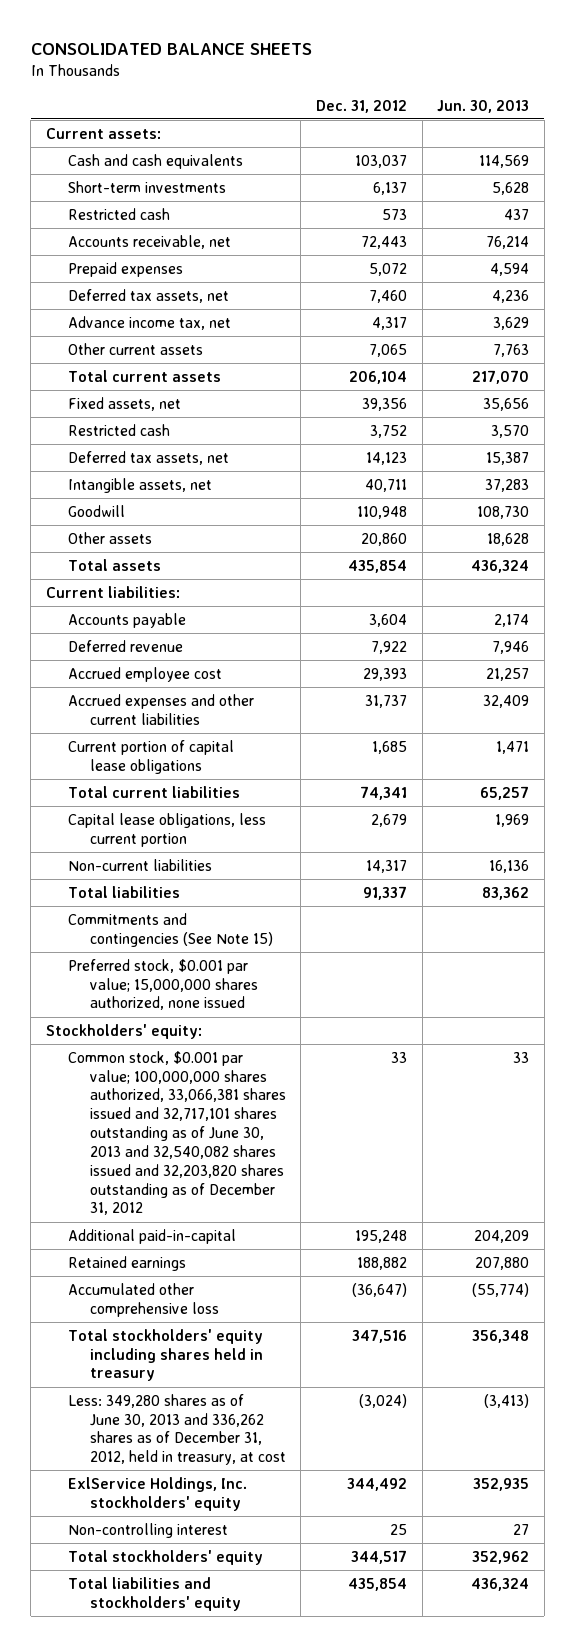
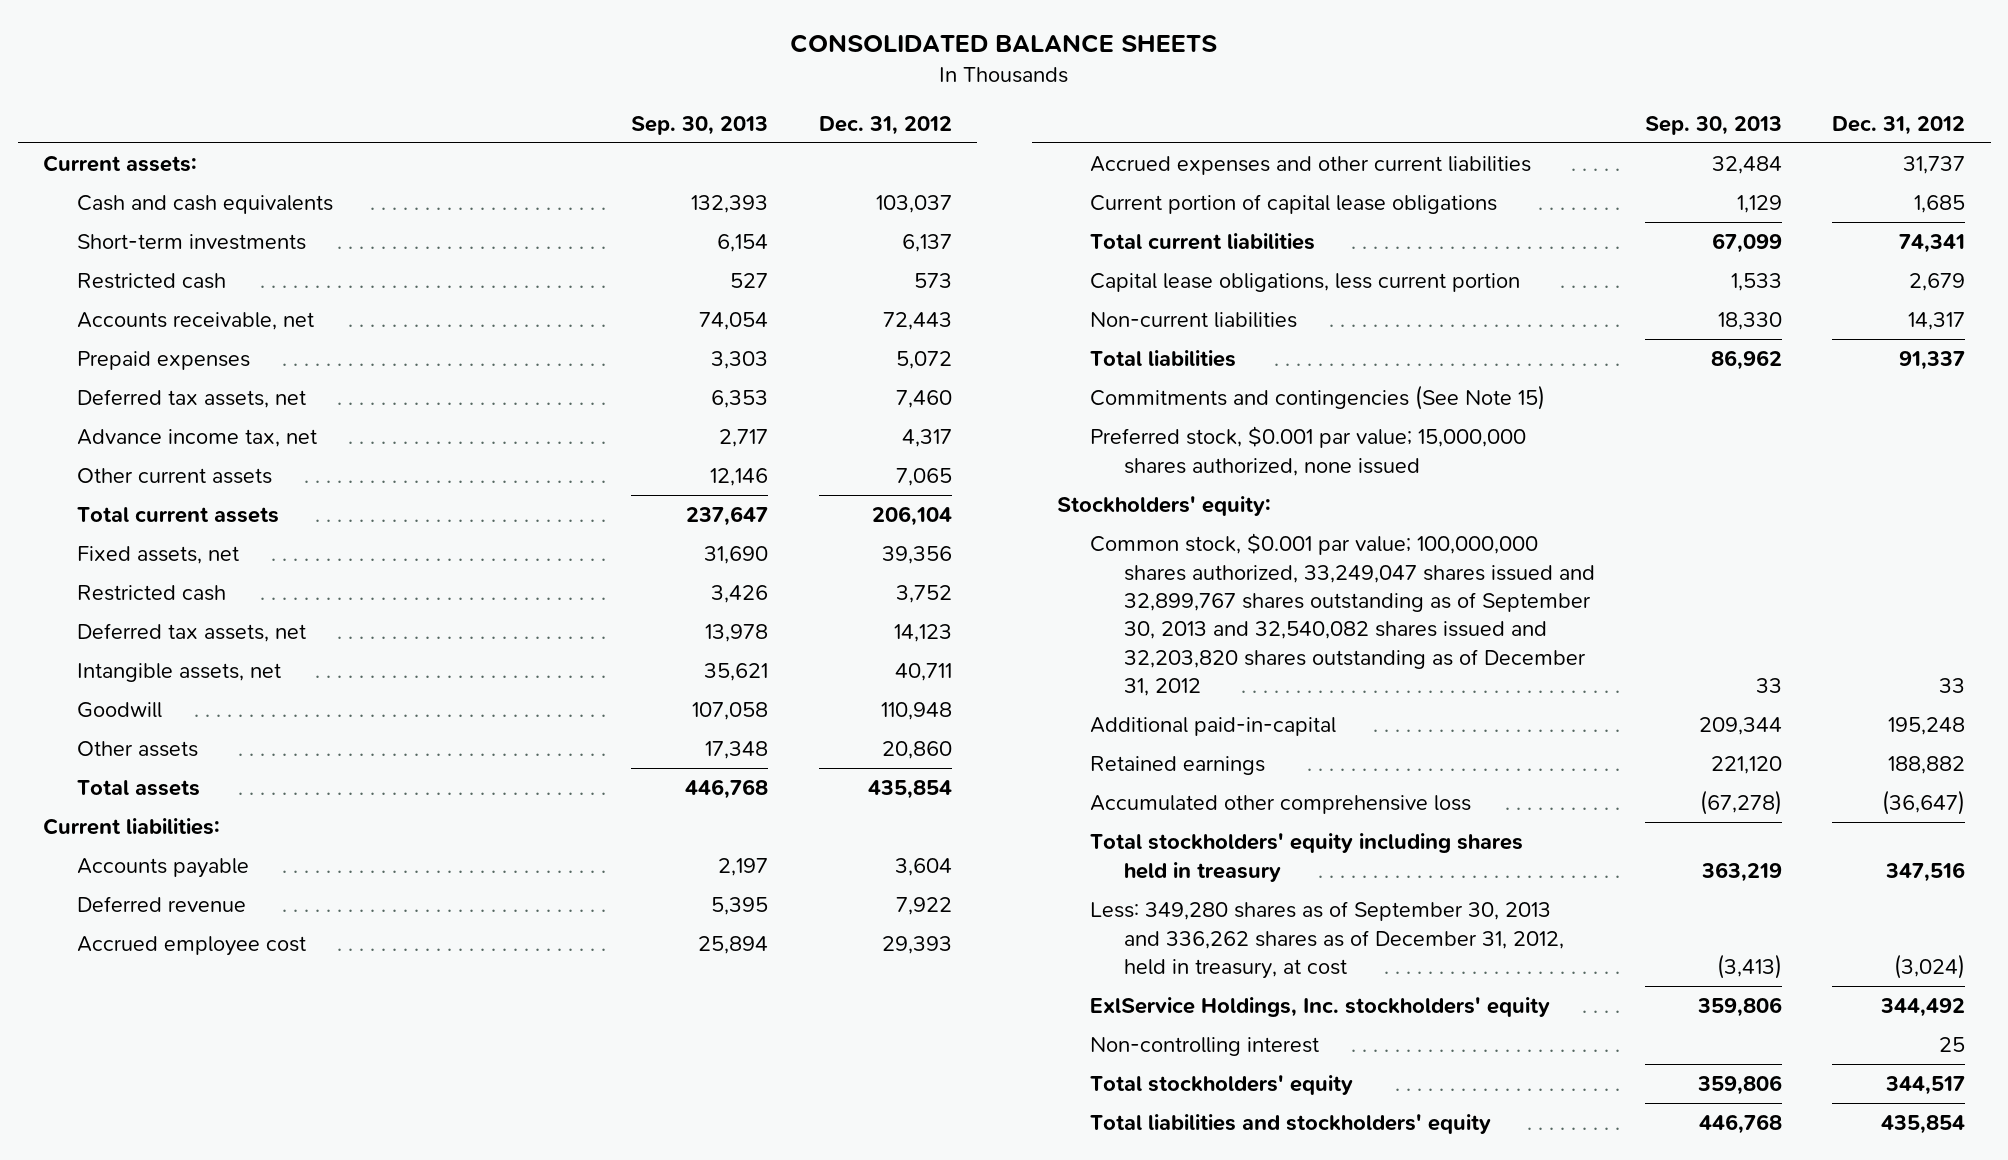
[437,99,530,113] Jun. 30, 2013 -> none
none -> [631,115,769,135] Sep. 30, 2013
[67,1050,286,1216] Common stock, $0.001 par value; 100,000,000 shares authorized, 33,066,381 shares issued and 32,717,101 shares outstanding as of June 30, 2013 and 32,540,082 shares issued and 32,203,820 shares outstanding as of December 31, 2012 -> [1090,533,1596,697] Common stock, $0.001 par value; 100,000,000 shares authorized, 33,249,047 shares issued and 32,899,767 shares outstanding as of September 30, 2013 and 32,540,082 shares issued and 32,203,820 shares outstanding as of December 31, 2012
[67,1393,286,1466] Less: 349,280 shares as of June 30, 2013 and 336,262 shares as of December 31, 2012, held in treasury, at cost -> [1090,901,1565,979] Less: 349,280 shares as of September 30, 2013 and 336,262 shares as of December 31, 2012, held in treasury, at cost

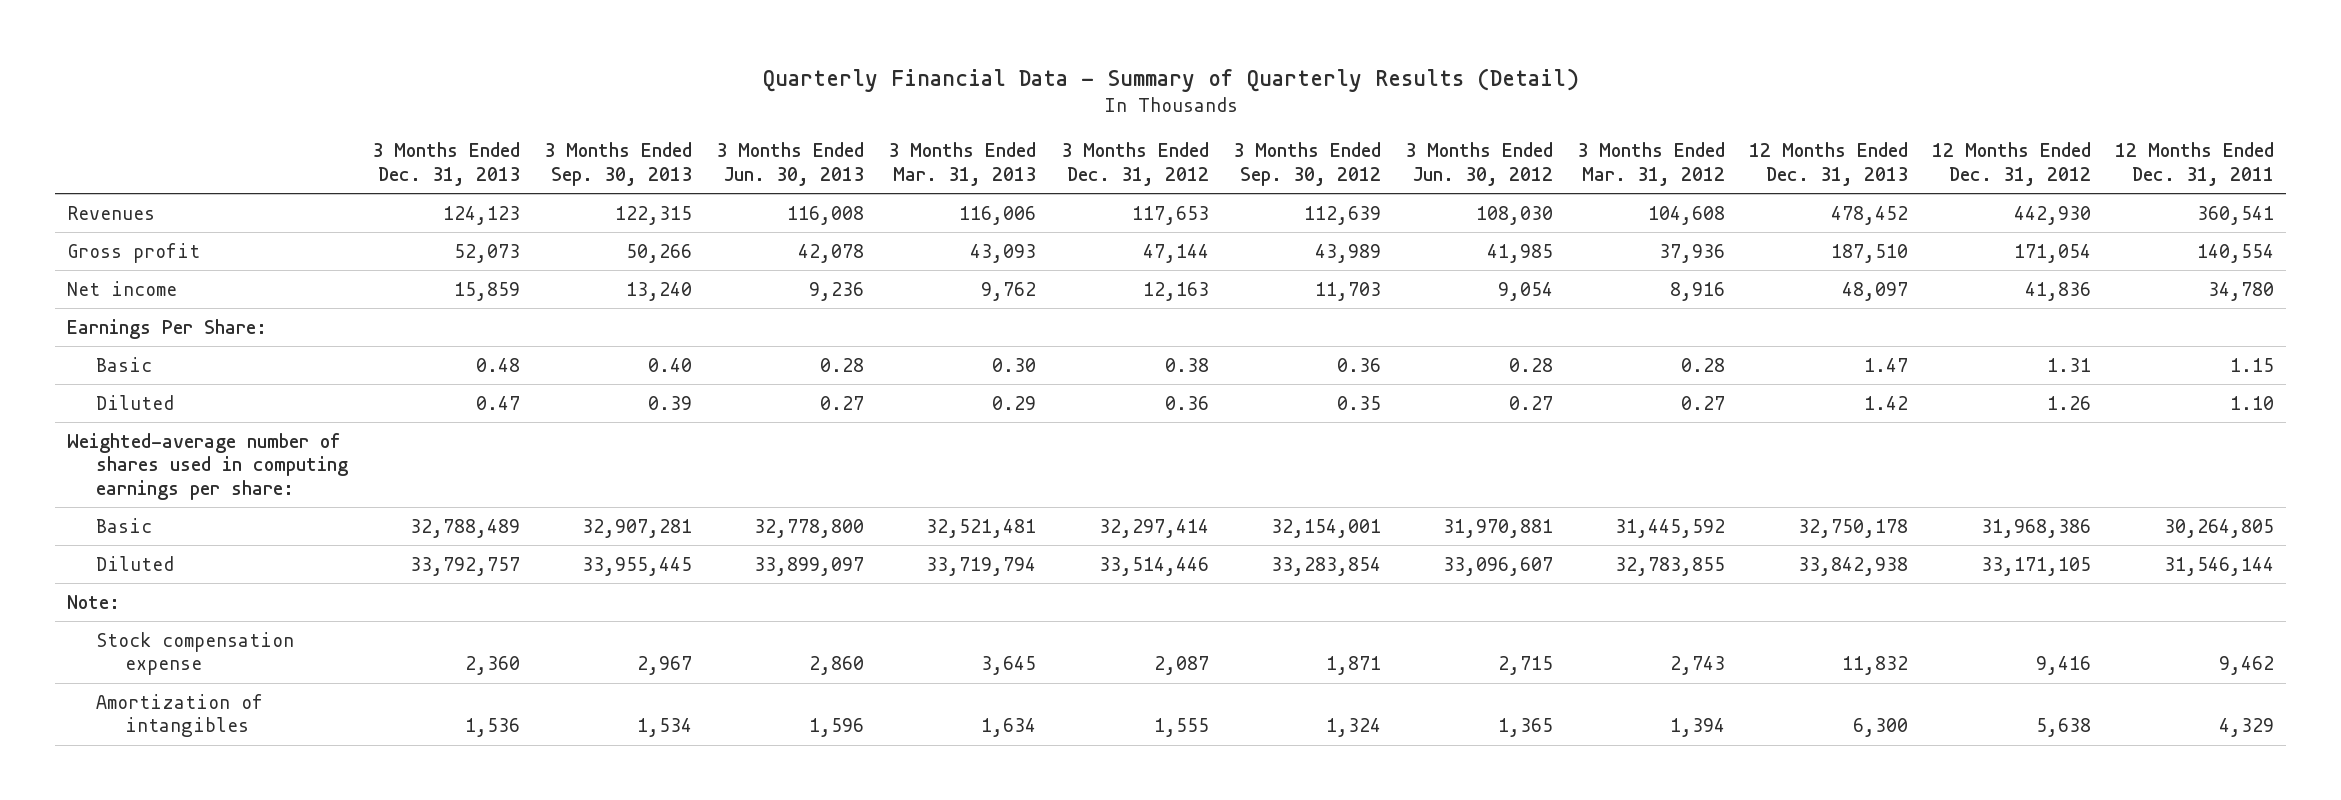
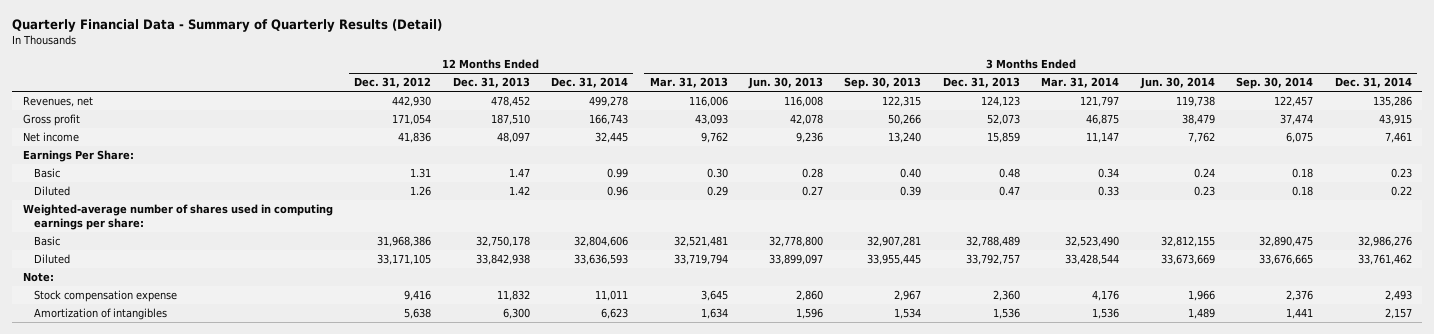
[1060,142,1209,186] 3 Months Ended Dec. 31, 2012 -> none
[1232,142,1381,186] 3 Months Ended Sep. 30, 2012 -> none
[1404,142,1553,186] 3 Months Ended Jun. 30, 2012 -> none
[1576,142,1725,186] 3 Months Ended Mar. 31, 2012 -> none
[2114,142,2274,186] 12 Months Ended Dec. 31, 2011 -> none
none -> [551,77,629,89] Dec. 31, 2014
none -> [1041,77,1120,89] Mar. 31, 2014
none -> [1139,77,1215,90] Jun. 30, 2014
none -> [1236,77,1314,90] Sep. 30, 2014
none -> [1334,77,1412,89] Dec. 31, 2014
[67,205,156,220] Revenues -> [22,96,93,108] Revenues, net

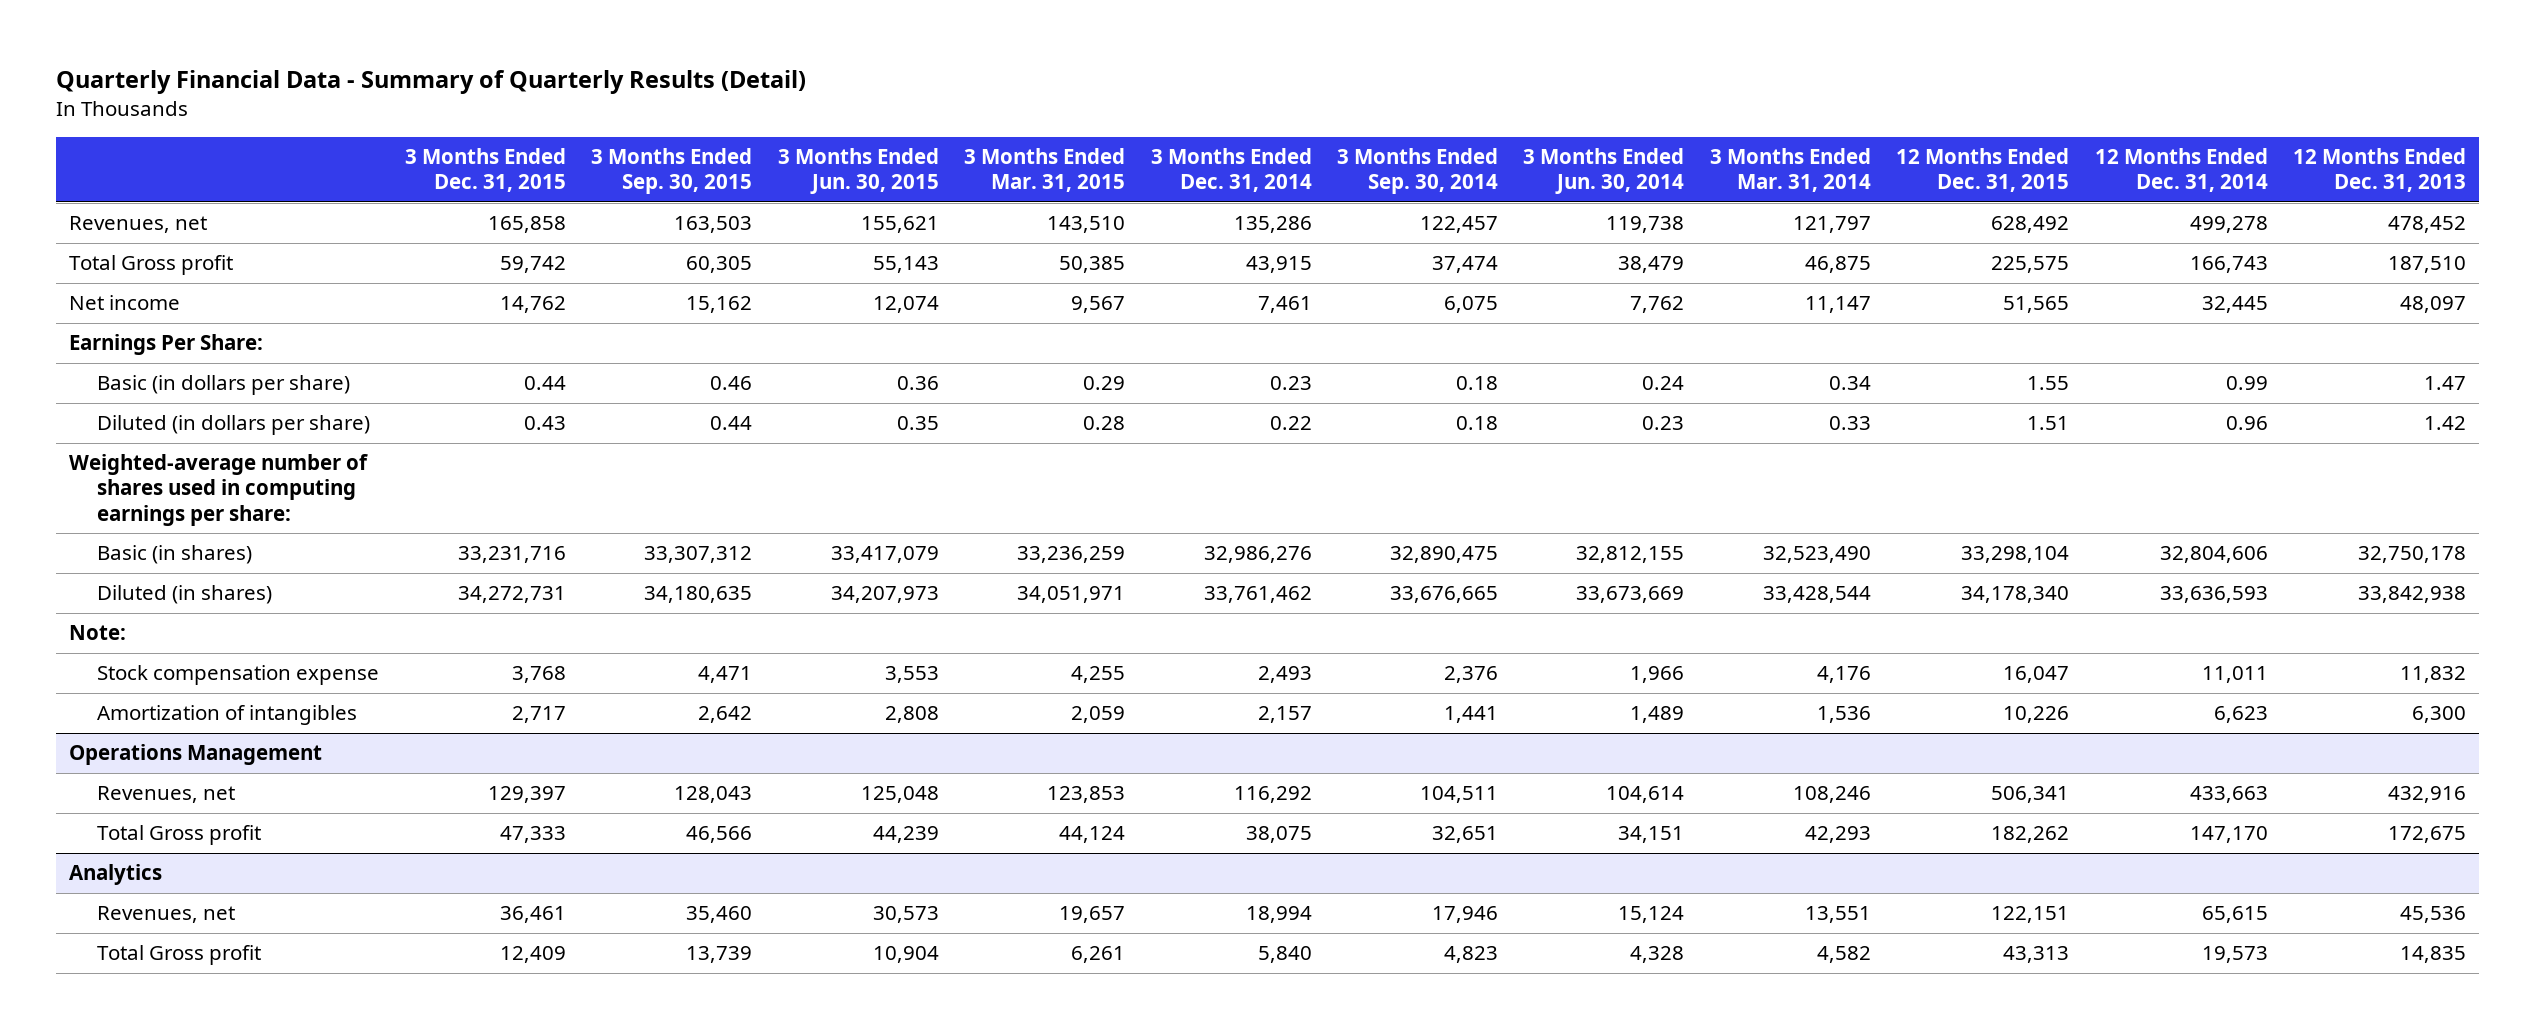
[354,77,432,89] Dec. 31, 2012 -> none
[649,77,728,89] Mar. 31, 2013 -> none
[747,77,823,90] Jun. 30, 2013 -> none
[844,77,922,90] Sep. 30, 2013 -> none
[942,77,1020,89] Dec. 31, 2013 -> none
none -> [404,147,566,193] 3 Months Ended Dec. 31, 2015
none -> [591,147,753,195] 3 Months Ended Sep. 30, 2015
none -> [777,147,939,195] 3 Months Ended Jun. 30, 2015
none -> [964,147,1126,193] 3 Months Ended Mar. 31, 2015
none -> [1896,147,2070,193] 12 Months Ended Dec. 31, 2015
[22,114,80,127] Gross profit -> [68,255,233,276] Total Gross profit
[33,168,60,179] Basic -> [97,375,351,396] Basic (in dollars per share)
[33,186,70,197] Diluted -> [97,415,371,436] Diluted (in dollars per share)
[33,236,60,247] Basic -> [97,545,253,565] Basic (in shares)
[33,254,70,265] Diluted -> [97,585,273,605] Diluted (in shares)
none -> [68,744,322,766] Operations Management
none -> [97,786,236,804] Revenues, net
none -> [97,825,262,846] Total Gross profit
none -> [68,864,162,886] Analytics
none -> [97,906,236,924] Revenues, net
none -> [97,945,262,966] Total Gross profit

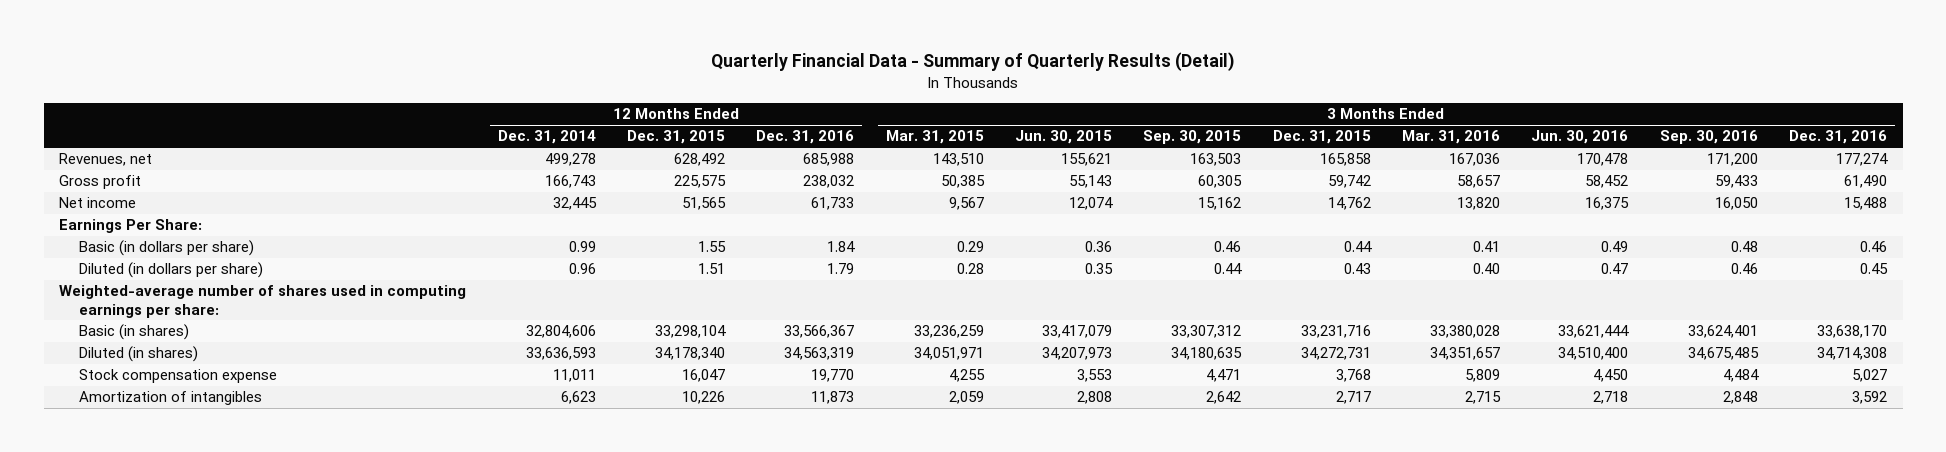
[1150,147,1312,193] 3 Months Ended Dec. 31, 2014 -> none
[1337,147,1499,195] 3 Months Ended Sep. 30, 2014 -> none
[1523,147,1685,195] 3 Months Ended Jun. 30, 2014 -> none
[1709,147,1871,193] 3 Months Ended Mar. 31, 2014 -> none
[2293,147,2467,193] 12 Months Ended Dec. 31, 2013 -> none
none -> [756,130,855,145] Dec. 31, 2016
none -> [1401,130,1500,145] Mar. 31, 2016
none -> [1531,130,1629,145] Jun. 30, 2016
none -> [1659,130,1758,145] Sep. 30, 2016
none -> [1788,130,1887,145] Dec. 31, 2016
[68,255,233,276] Total Gross profit -> [59,175,142,190] Gross profit
[68,625,126,641] Note: -> none
[68,744,322,766] Operations Management -> none
[97,786,236,804] Revenues, net -> none
[97,825,262,846] Total Gross profit -> none
[68,864,162,886] Analytics -> none
[97,906,236,924] Revenues, net -> none
[97,945,262,966] Total Gross profit -> none

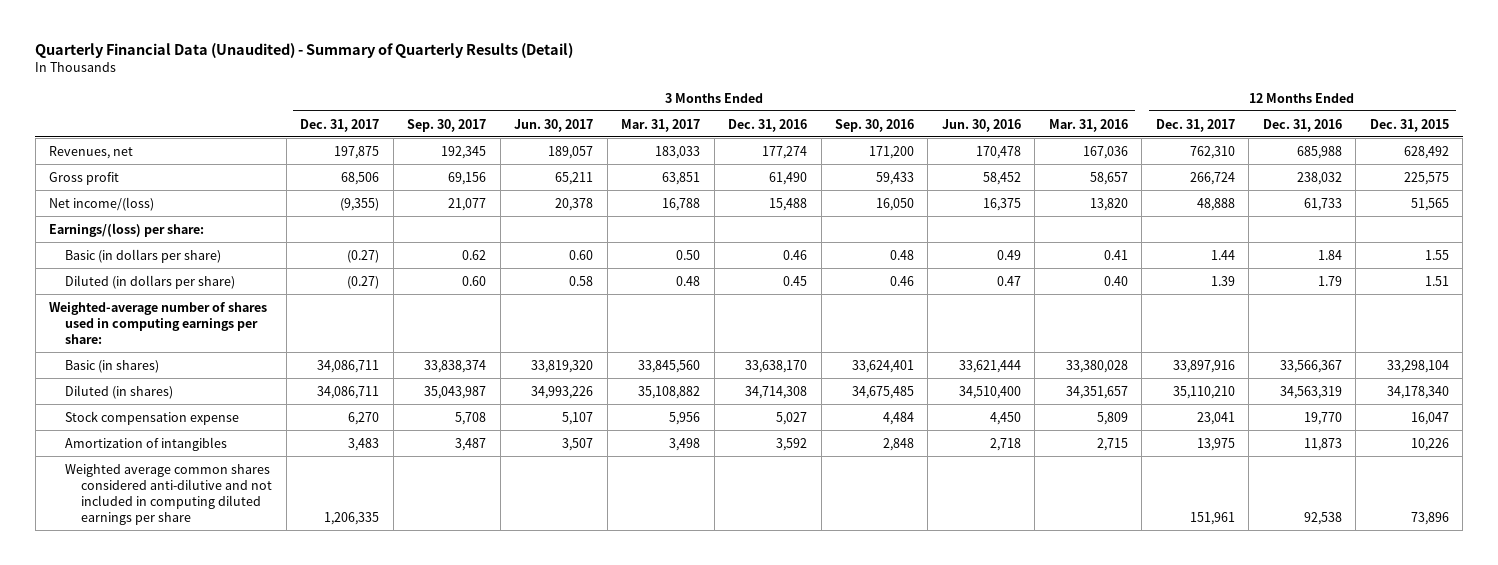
[711,52,1236,72] Quarterly Financial Data - Summary of Quarterly Results (Detail) -> [35,43,574,59] Quarterly Financial Data (Unaudited) - Summary of Quarterly Results (Detail)
[497,130,596,145] Dec. 31, 2014 -> none
[885,130,984,145] Mar. 31, 2015 -> none
[1015,130,1113,145] Jun. 30, 2015 -> none
[1143,130,1242,145] Sep. 30, 2015 -> none
[1272,130,1371,145] Dec. 31, 2015 -> none
none -> [300,118,380,132] Dec. 31, 2017
none -> [407,118,487,132] Sep. 30, 2017
none -> [514,118,594,132] Jun. 30, 2017
none -> [621,118,701,132] Mar. 31, 2017
none -> [1155,118,1235,132] Dec. 31, 2017
[59,197,137,209] Net income -> [49,196,155,211] Net income/(loss)
[59,219,203,234] Earnings Per Share: -> [49,222,205,237] Earnings/(loss) per share:
none -> [65,463,273,525] Weighted average common shares considered anti-dilutive and not included in computing diluted earnings per share

